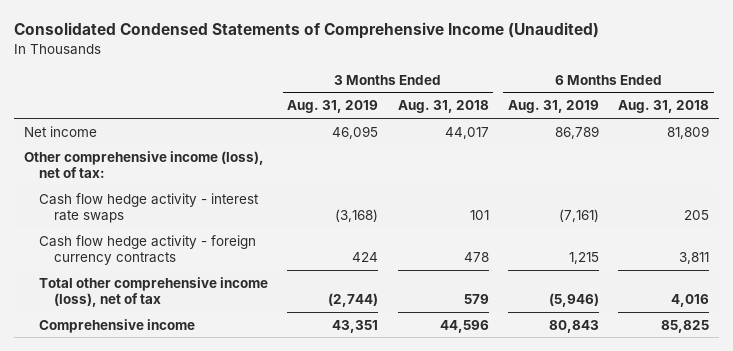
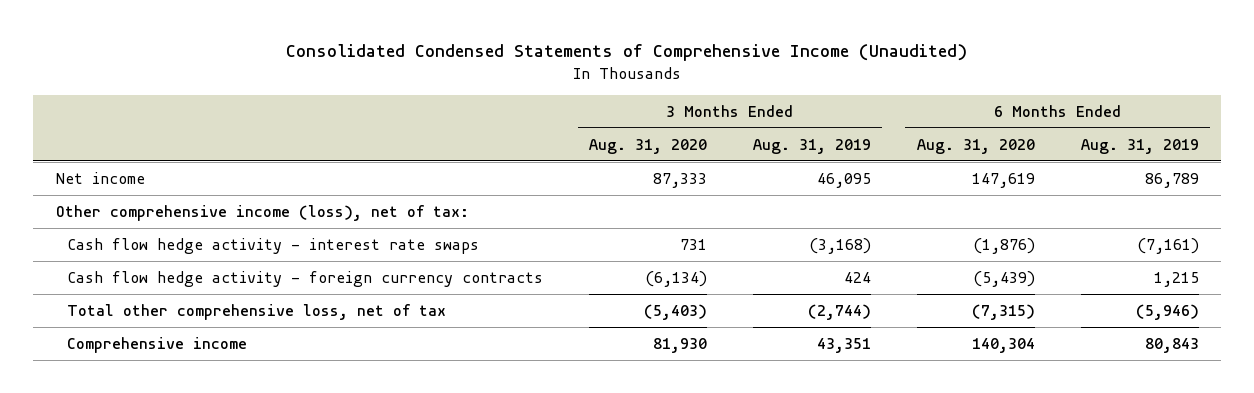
[397,100,489,114] Aug. 31, 2018 -> none
[618,100,710,114] Aug. 31, 2018 -> none
none -> [589,138,708,154] Aug. 31, 2020
none -> [916,138,1035,154] Aug. 31, 2020
[39,276,269,308] Total other comprehensive income (loss), net of tax -> [67,303,447,320] Total other comprehensive loss, net of tax

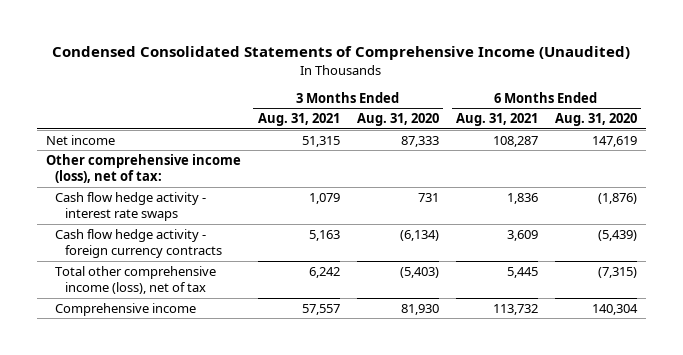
[286,44,968,62] Consolidated Condensed Statements of Comprehensive Income (Unaudited) -> [52,46,631,61] Condensed Consolidated Statements of Comprehensive Income (Unaudited)
[752,138,871,154] Aug. 31, 2019 -> none
[1080,138,1199,154] Aug. 31, 2019 -> none
none -> [257,113,340,127] Aug. 31, 2021
none -> [455,113,538,127] Aug. 31, 2021
[67,303,447,320] Total other comprehensive loss, net of tax -> [55,265,217,295] Total other comprehensive income (loss), net of tax

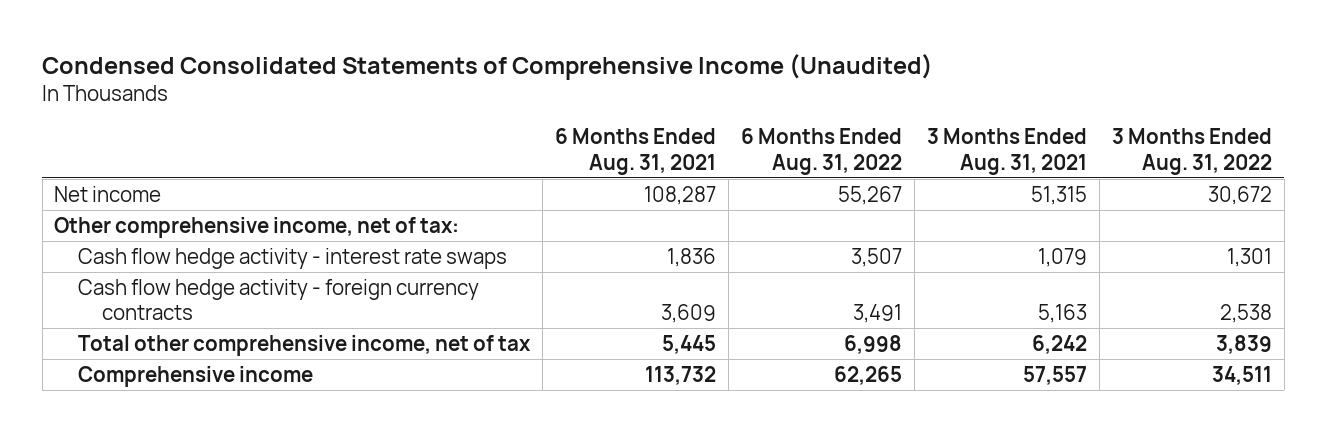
[356,113,439,127] Aug. 31, 2020 -> none
[555,113,638,127] Aug. 31, 2020 -> none
none -> [740,128,902,175] 6 Months Ended Aug. 31, 2022
none -> [1111,128,1272,175] 3 Months Ended Aug. 31, 2022
[45,153,241,184] Other comprehensive income (loss), net of tax: -> [54,216,460,238] Other comprehensive income, net of tax:
[55,265,217,295] Total other comprehensive income (loss), net of tax -> [78,334,532,356] Total other comprehensive income, net of tax

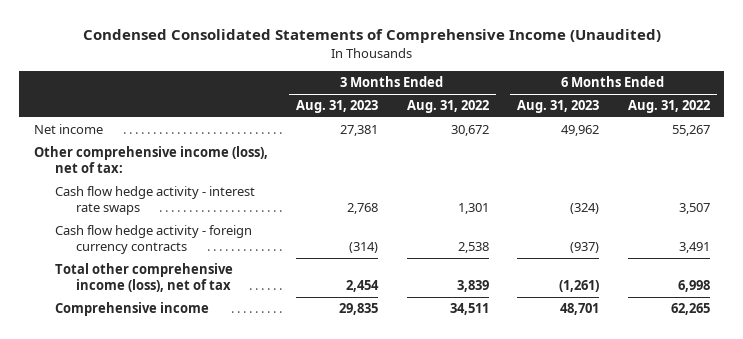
[555,128,717,175] 6 Months Ended Aug. 31, 2021 -> none
[926,128,1087,175] 3 Months Ended Aug. 31, 2021 -> none
none -> [296,100,379,114] Aug. 31, 2023
none -> [517,100,600,114] Aug. 31, 2023
[54,216,460,238] Other comprehensive income, net of tax: -> [33,146,268,174] Other comprehensive income (loss), net of tax:
[78,334,532,356] Total other comprehensive income, net of tax -> [54,263,233,293] Total other comprehensive income (loss), net of tax

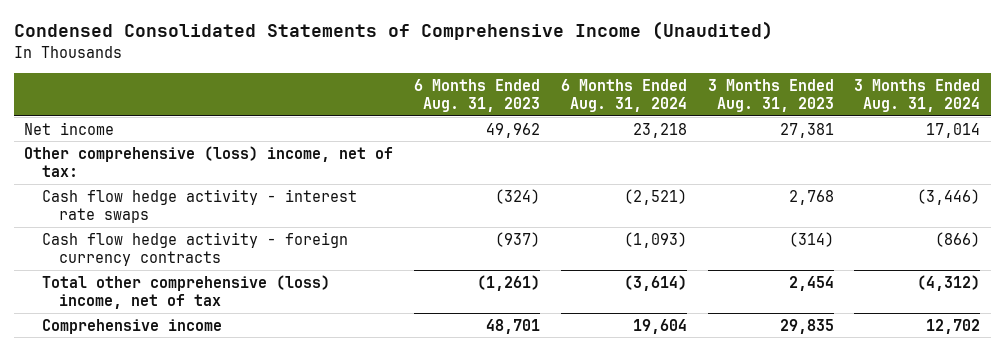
[406,100,489,114] Aug. 31, 2022 -> none
[627,100,710,114] Aug. 31, 2022 -> none
none -> [560,78,687,113] 6 Months Ended Aug. 31, 2024
none -> [854,78,981,113] 3 Months Ended Aug. 31, 2024
[33,146,268,174] Other comprehensive income (loss), net of tax: -> [24,145,394,178] Other comprehensive (loss) income, net of tax:
[54,263,233,293] Total other comprehensive income (loss), net of tax -> [41,274,330,310] Total other comprehensive (loss) income, net of tax

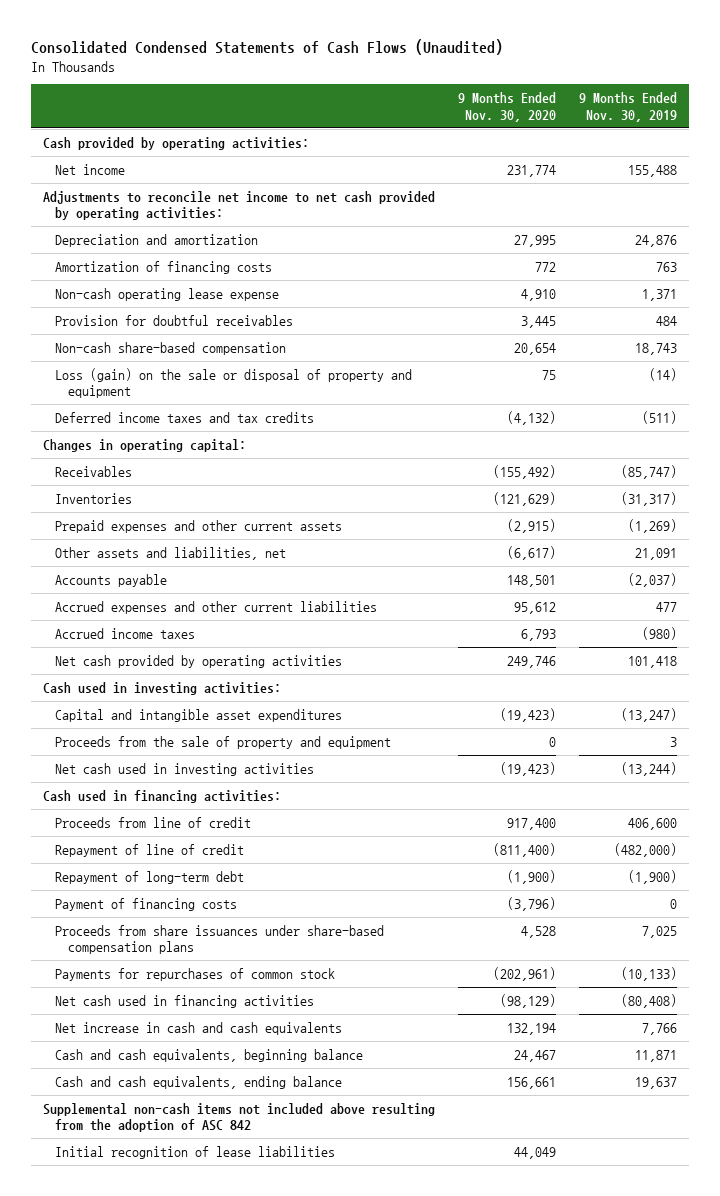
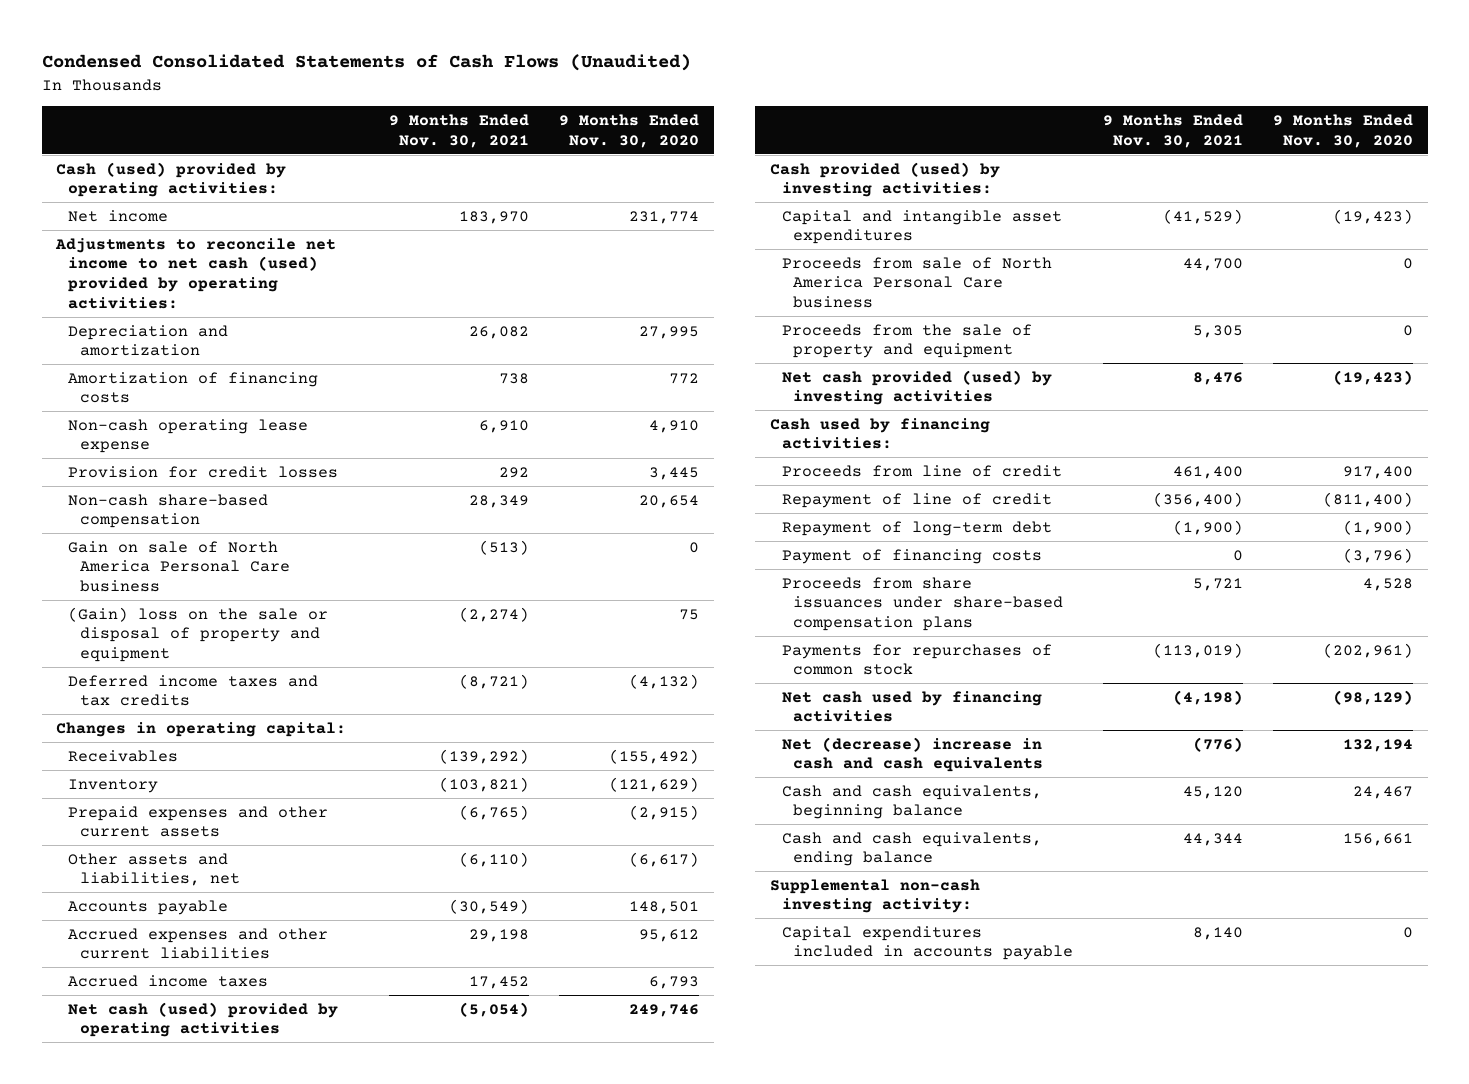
[30,39,503,56] Consolidated Condensed Statements of Cash Flows (Unaudited) -> [41,54,691,72] Condensed Consolidated Statements of Cash Flows (Unaudited)
[578,91,677,122] 9 Months Ended Nov. 30, 2019 -> none
none -> [389,114,530,148] 9 Months Ended Nov. 30, 2021
[42,136,309,150] Cash provided by operating activities: -> [56,161,287,198] Cash (used) provided by operating activities:
[42,190,435,221] Adjustments to reconcile net income to net cash provided by operating activities: -> [55,237,337,309] Adjustments to reconcile net income to net cash (used) provided by operating activities:
[55,314,294,326] Provision for doubtful receivables -> [68,465,339,478] Provision for credit losses
none -> [68,540,290,593] Gain on sale of North America Personal Care business
[55,367,413,399] Loss (gain) on the sale or disposal of property and equipment -> [68,606,329,663] (Gain) loss on the sale or disposal of property and equipment
[55,492,133,504] Inventories -> [68,778,159,793] Inventory
[55,654,343,668] Net cash provided by operating activities -> [68,1001,339,1038] Net cash (used) provided by operating activities
[42,681,281,695] Cash used in investing activities: -> [770,161,1001,198] Cash provided (used) by investing activities:
none -> [781,256,1052,309] Proceeds from sale of North America Personal Care business
[55,762,315,776] Net cash used in investing activities -> [781,369,1052,406] Net cash provided (used) by investing activities
[42,789,281,803] Cash used in financing activities: -> [770,417,991,450] Cash used by financing activities:
[55,994,315,1008] Net cash used in financing activities -> [781,690,1042,723] Net cash used by financing activities
[55,1021,343,1035] Net increase in cash and cash equivalents -> [781,736,1044,773] Net (decrease) increase in cash and cash equivalents
[55,1145,336,1159] Initial recognition of lease liabilities -> none
[42,1102,435,1133] Supplemental non-cash items not included above resulting from the adoption of ASC 842 -> [770,878,981,914] Supplemental non-cash investing activity:
none -> [781,925,1074,961] Capital expenditures included in accounts payable

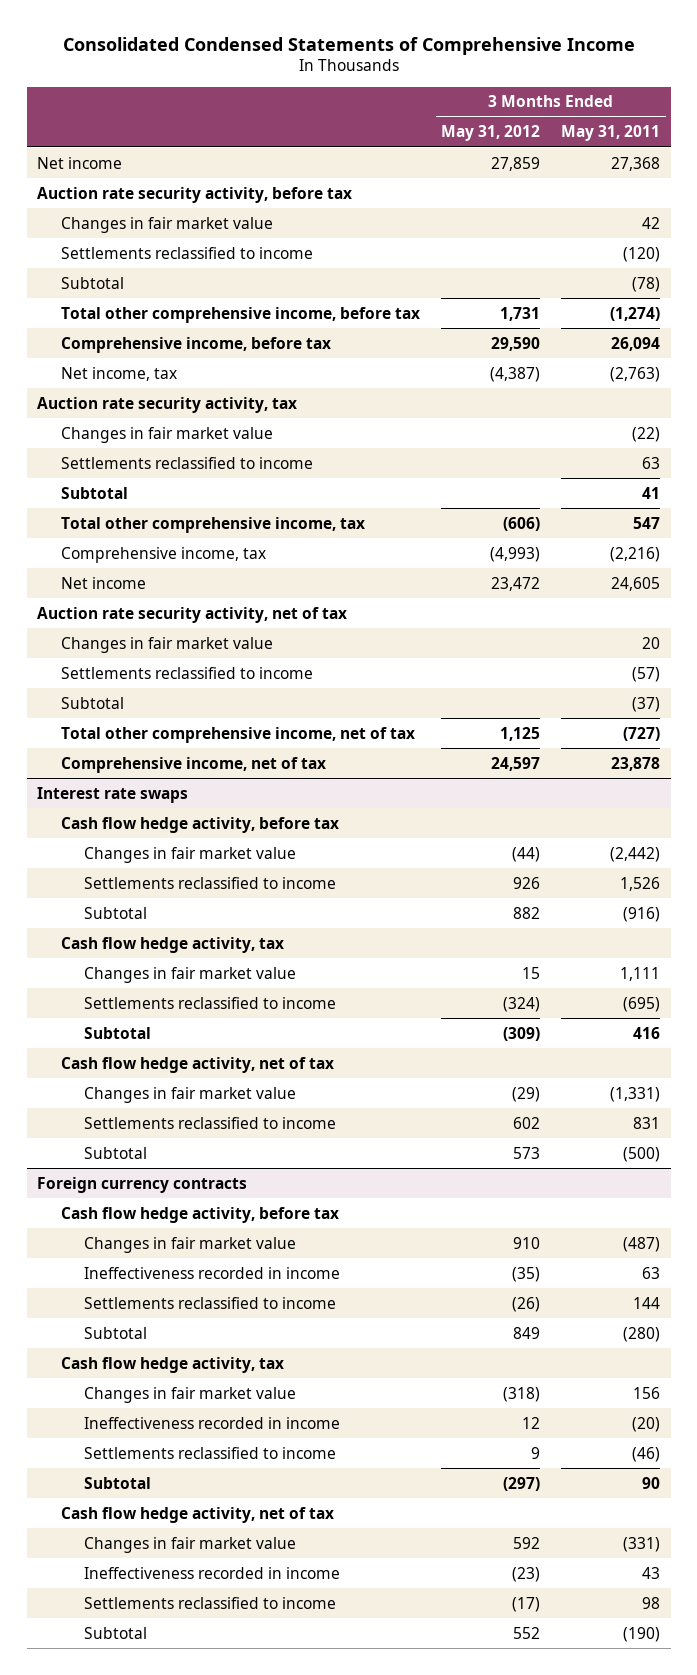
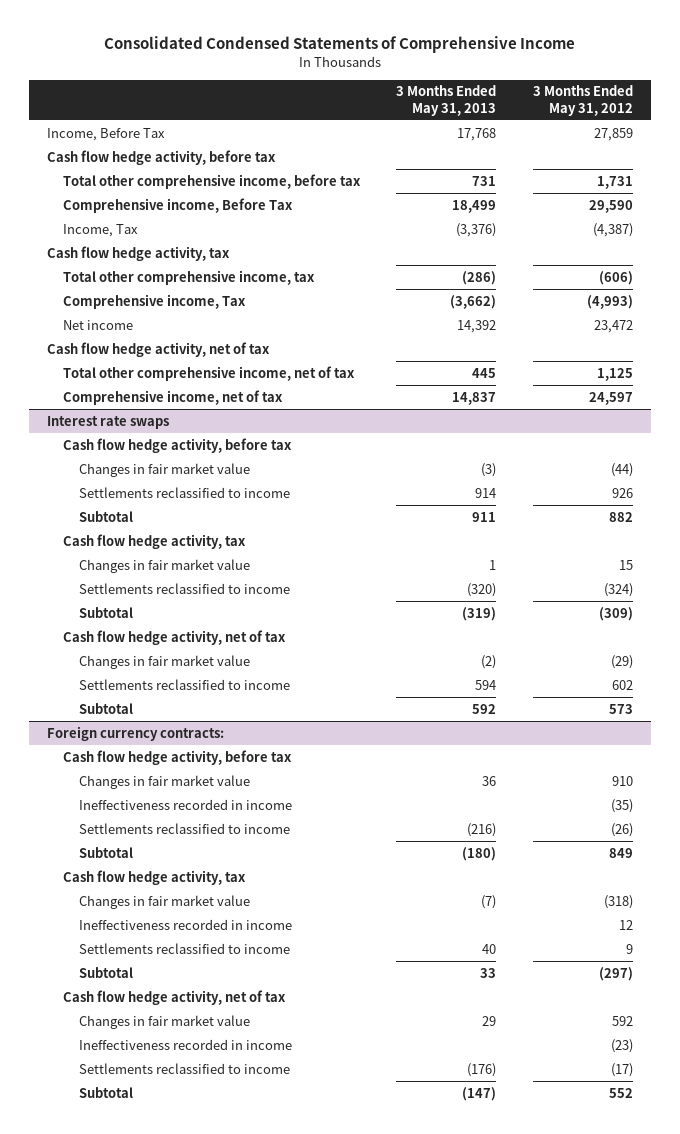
[561,125,661,142] May 31, 2011 -> none
none -> [396,85,497,116] 3 Months Ended May 31, 2013
[37,186,353,203] Auction rate security activity, before tax -> none
[60,216,273,233] Changes in fair market value -> none
[60,246,313,259] Settlements reclassified to income -> none
[60,276,124,289] Subtotal -> none
[37,156,123,169] Net income -> [46,127,165,141] Income, Before Tax
none -> [46,149,276,165] Cash flow hedge activity, before tax
[37,396,298,413] Auction rate security activity, tax -> none
[60,426,273,443] Changes in fair market value -> none
[60,456,313,469] Settlements reclassified to income -> none
[60,486,128,499] Subtotal -> none
[60,336,331,353] Comprehensive income, before tax -> [63,197,294,213] Comprehensive income, Before Tax
[60,366,177,381] Net income, tax -> [63,223,139,237] Income, Tax
none -> [46,245,230,261] Cash flow hedge activity, tax
[60,546,266,563] Comprehensive income, tax -> [63,293,247,309] Comprehensive income, Tax
[37,606,348,623] Auction rate security activity, net of tax -> none
[60,636,273,653] Changes in fair market value -> none
[60,666,313,679] Settlements reclassified to income -> none
[60,696,124,709] Subtotal -> none
none -> [46,341,270,357] Cash flow hedge activity, net of tax
[37,1176,248,1193] Foreign currency contracts -> [46,725,224,741] Foreign currency contracts:

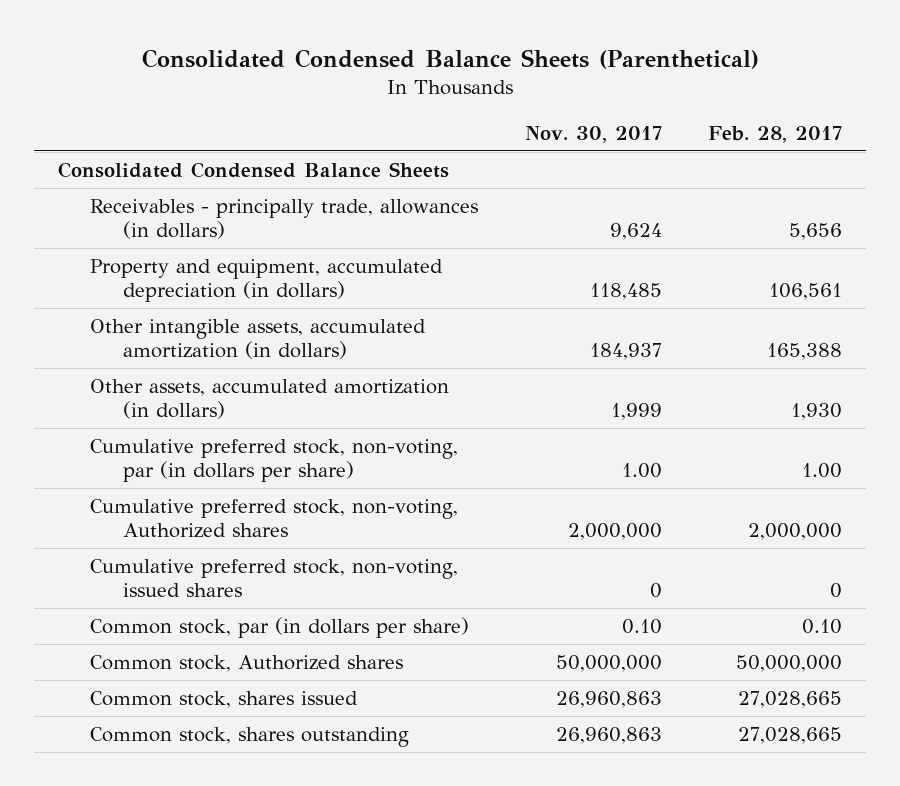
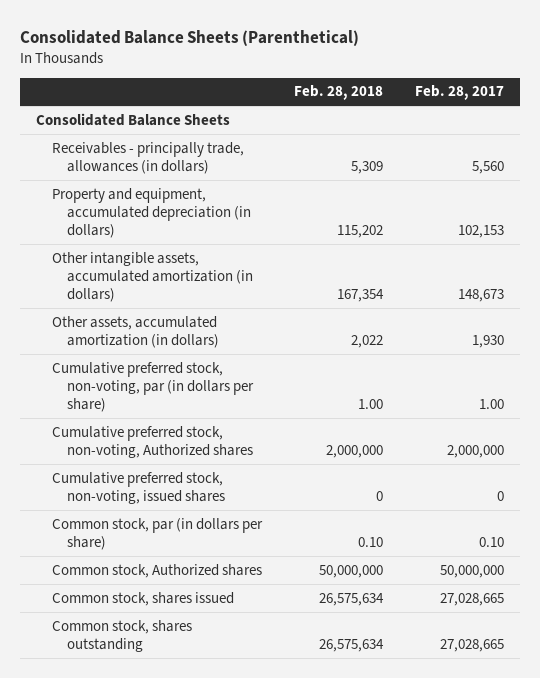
[142,48,760,69] Consolidated Condensed Balance Sheets (Parenthetical) -> [19,29,359,46] Consolidated Balance Sheets (Parenthetical)
[524,126,662,144] Nov. 30, 2017 -> none
none -> [293,85,383,101] Feb. 28, 2018
[57,161,449,178] Consolidated Condensed Balance Sheets -> [36,112,231,126] Consolidated Balance Sheets
[789,223,843,241] 5,656 -> [472,160,505,174] 5,560
[769,283,843,301] 106,561 -> [458,225,505,239] 102,153
[767,343,843,361] 165,388 -> [458,289,505,303] 148,673

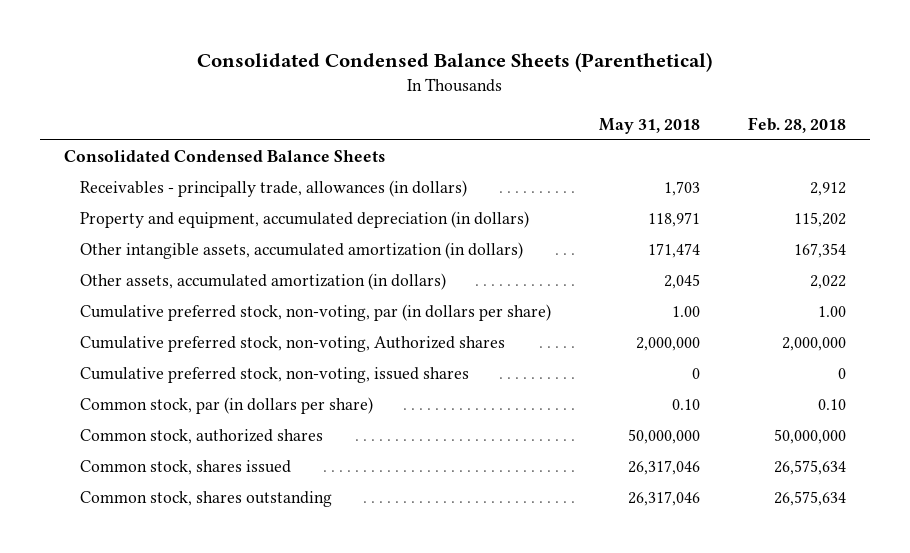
[19,29,359,46] Consolidated Balance Sheets (Parenthetical) -> [196,52,712,73] Consolidated Condensed Balance Sheets (Parenthetical)
[415,85,505,101] Feb. 28, 2017 -> none
none -> [599,117,701,134] May 31, 2018
[36,112,231,126] Consolidated Balance Sheets -> [63,150,385,163] Consolidated Condensed Balance Sheets
[350,160,383,174] 5,309 -> [810,182,847,197] 2,912
[51,563,262,578] Common stock, Authorized shares -> [80,429,324,445] Common stock, authorized shares

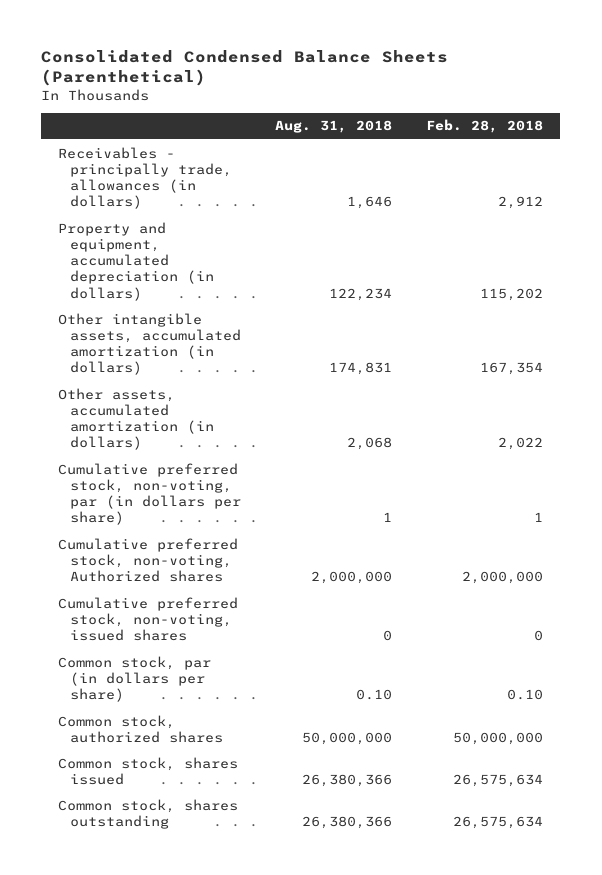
[599,117,701,134] May 31, 2018 -> none
none -> [275,120,393,134] Aug. 31, 2018
[63,150,385,163] Consolidated Condensed Balance Sheets -> none
[818,306,847,318] 1.00 -> [534,512,544,523] 1

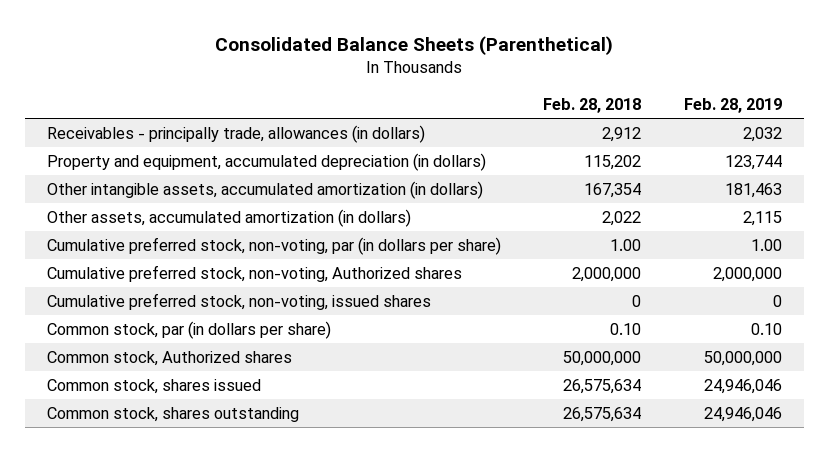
[41,49,449,87] Consolidated Condensed Balance Sheets (Parenthetical) -> [215,35,614,55] Consolidated Balance Sheets (Parenthetical)
[275,120,393,134] Aug. 31, 2018 -> none
none -> [684,98,783,114] Feb. 28, 2019
[534,512,544,523] 1 -> [610,239,642,252] 1.00
[58,714,224,743] Common stock, authorized shares -> [46,351,292,367] Common stock, Authorized shares

